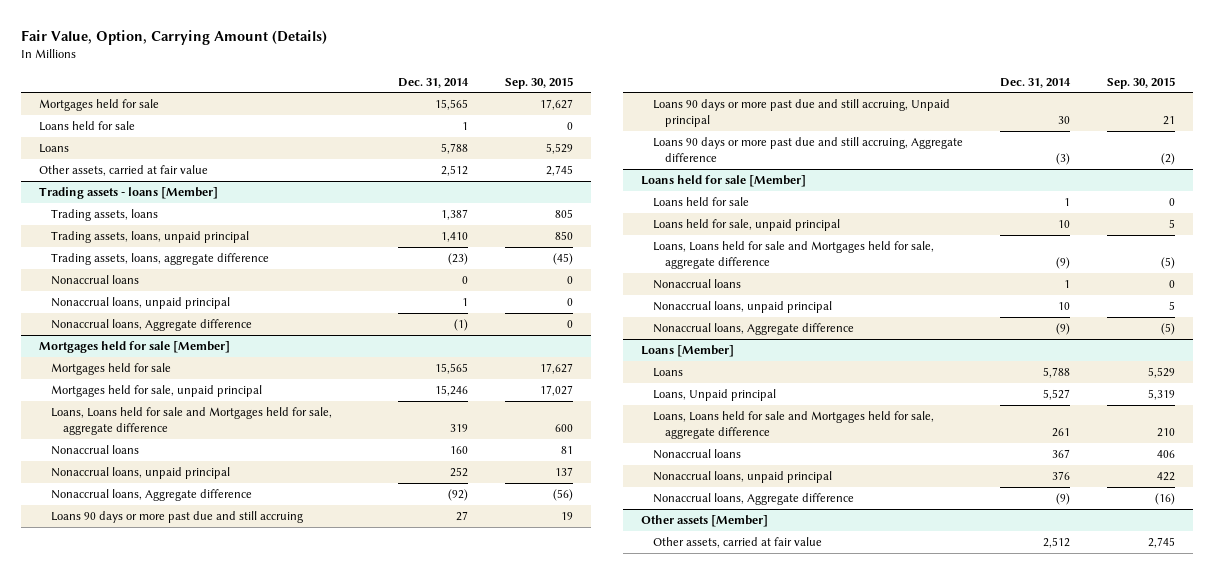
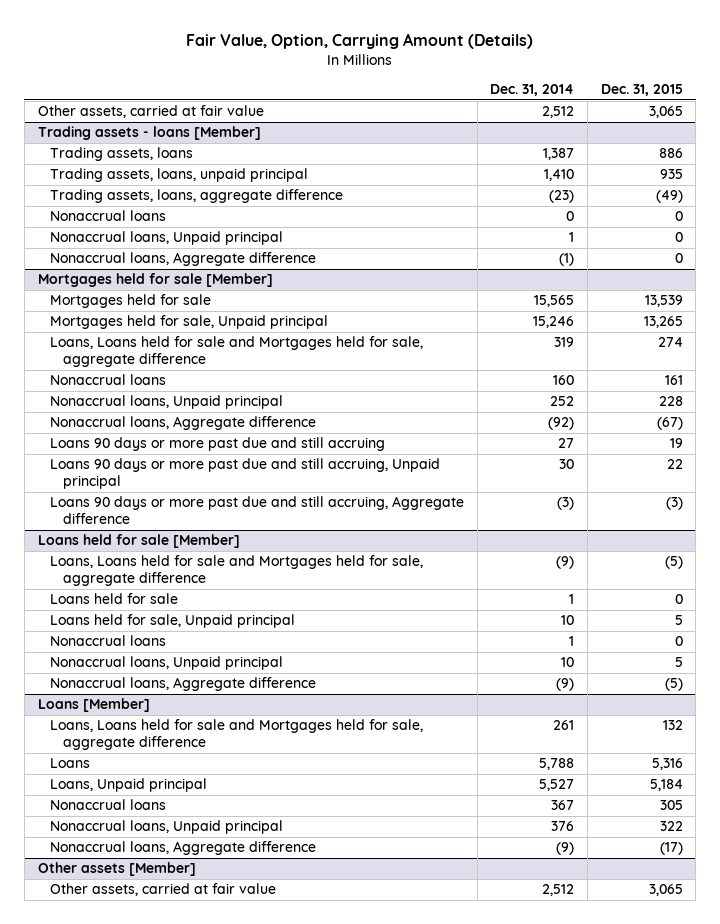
[504,76,573,89] Sep. 30, 2015 -> none
none -> [600,84,683,97] Dec. 31, 2015
[39,99,160,112] Mortgages held for sale -> none
[39,121,136,132] Loans held for sale -> none
[39,144,70,154] Loans -> none
[51,297,231,310] Nonaccrual loans, unpaid principal -> [50,231,284,246] Nonaccrual loans, Unpaid principal
[51,385,263,398] Mortgages held for sale, unpaid principal -> [50,315,329,330] Mortgages held for sale, Unpaid principal
[51,467,231,480] Nonaccrual loans, unpaid principal -> [50,395,284,410] Nonaccrual loans, Unpaid principal
[653,219,841,232] Loans held for sale, unpaid principal -> none
[653,197,750,208] Loans held for sale -> [50,593,179,605] Loans held for sale
none -> [50,614,296,629] Loans held for sale, Unpaid principal
[653,301,833,314] Nonaccrual loans, unpaid principal -> [50,656,284,671] Nonaccrual loans, Unpaid principal
[653,411,935,439] Loans, Loans held for sale and Mortgages held for sale, aggregate difference -> [50,719,424,751] Loans, Loans held for sale and Mortgages held for sale, aggregate difference
[653,471,833,484] Nonaccrual loans, unpaid principal -> [50,820,284,835] Nonaccrual loans, Unpaid principal

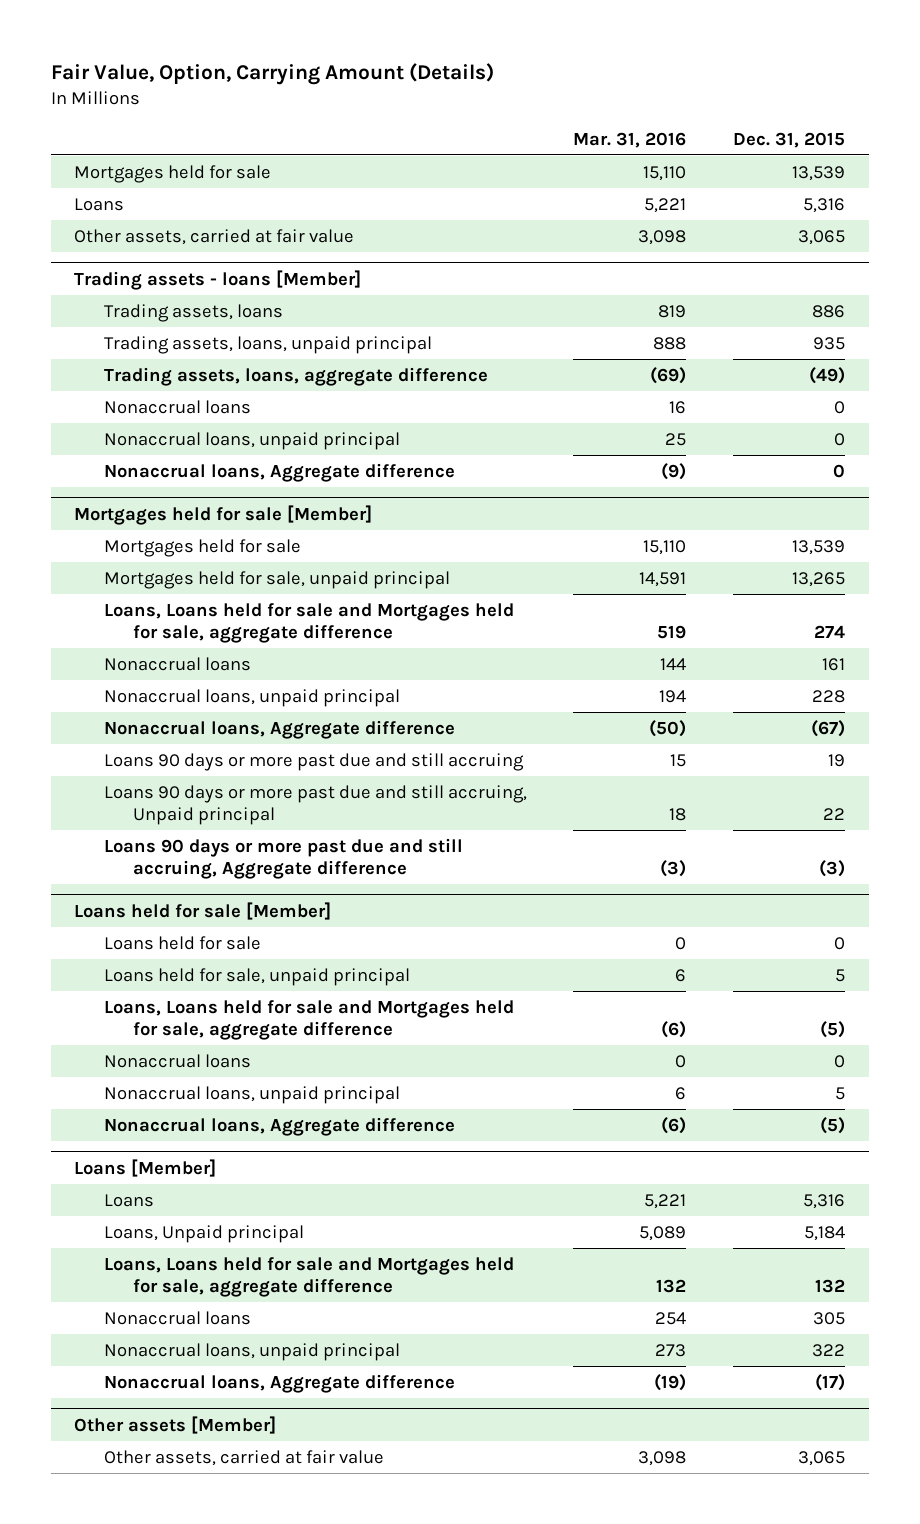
[490,84,575,97] Dec. 31, 2014 -> none
none -> [573,131,687,148] Mar. 31, 2016
none -> [74,164,272,183] Mortgages held for sale
none -> [74,197,125,211] Loans
[50,231,284,246] Nonaccrual loans, Unpaid principal -> [103,431,400,450] Nonaccrual loans, unpaid principal
[50,315,329,330] Mortgages held for sale, Unpaid principal -> [103,570,450,589] Mortgages held for sale, unpaid principal
[50,395,284,410] Nonaccrual loans, Unpaid principal -> [103,688,400,707] Nonaccrual loans, unpaid principal
[50,614,296,629] Loans held for sale, Unpaid principal -> [103,967,410,986] Loans held for sale, unpaid principal
[50,555,424,587] Loans, Loans held for sale and Mortgages held for sale, aggregate difference -> [103,999,514,1040] Loans, Loans held for sale and Mortgages held for sale, aggregate difference
[50,656,284,671] Nonaccrual loans, Unpaid principal -> [103,1085,400,1104] Nonaccrual loans, unpaid principal
[50,719,424,751] Loans, Loans held for sale and Mortgages held for sale, aggregate difference -> [103,1256,514,1297] Loans, Loans held for sale and Mortgages held for sale, aggregate difference
[50,820,284,835] Nonaccrual loans, Unpaid principal -> [103,1342,400,1361] Nonaccrual loans, unpaid principal

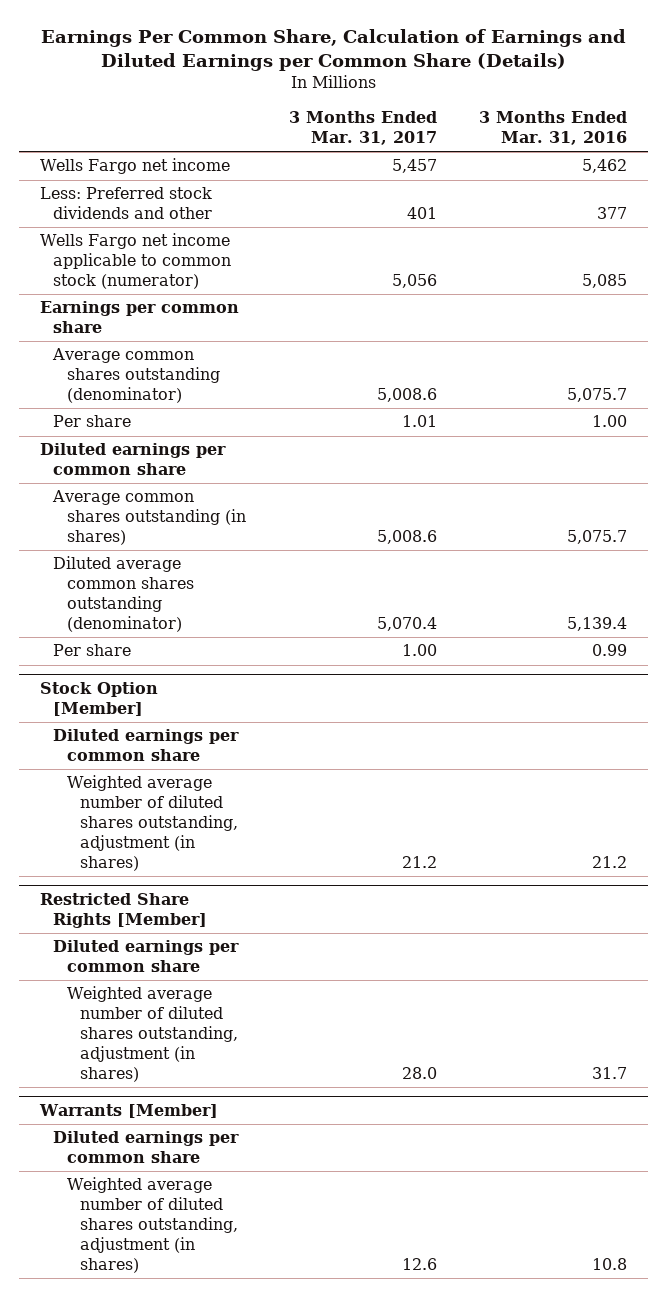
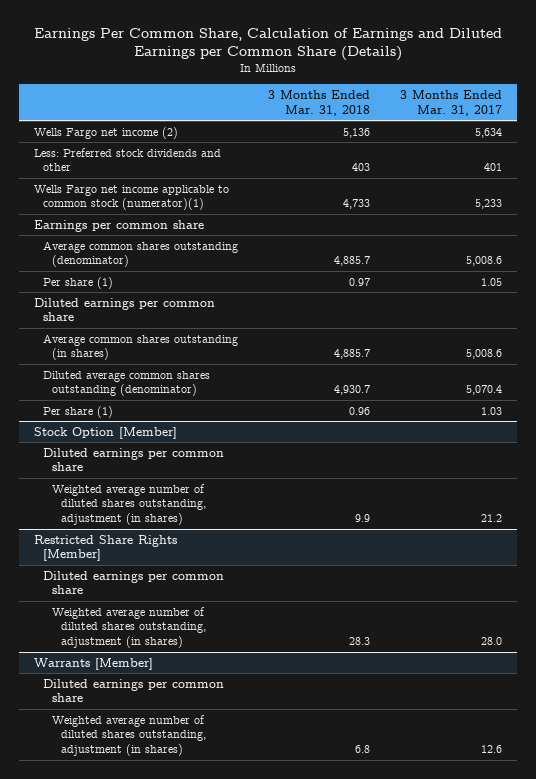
[479,111,628,145] 3 Months Ended Mar. 31, 2016 -> none
none -> [268,90,371,116] 3 Months Ended Mar. 31, 2018
[39,158,230,175] Wells Fargo net income -> [34,126,179,139] Wells Fargo net income (2)
[391,159,437,174] 5,457 -> [475,127,503,138] 5,634
[39,233,232,290] Wells Fargo net income applicable to common stock (numerator) -> [34,184,230,211] Wells Fargo net income applicable to common stock (numerator)(1)
[391,274,437,289] 5,056 -> [475,199,503,210] 5,233
[53,415,132,428] Per share -> [43,276,114,289] Per share (1)
[401,415,437,428] 1.01 -> [481,277,503,286] 1.05
[53,644,132,657] Per share -> [43,405,114,418] Per share (1)
[401,644,437,657] 1.00 -> [481,406,503,415] 1.03

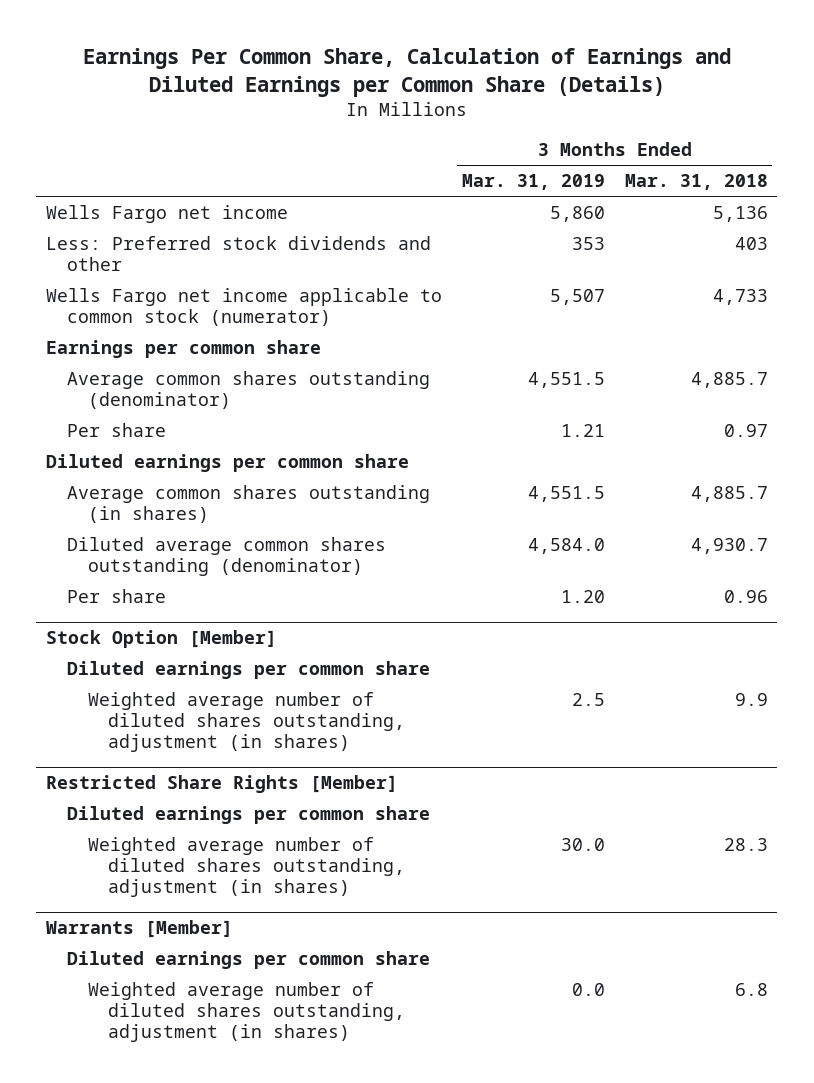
[400,90,503,116] 3 Months Ended Mar. 31, 2017 -> none
none -> [461,174,605,191] Mar. 31, 2019
[34,126,179,139] Wells Fargo net income (2) -> [46,204,289,223] Wells Fargo net income
[34,184,230,211] Wells Fargo net income applicable to common stock (numerator)(1) -> [46,287,443,326] Wells Fargo net income applicable to common stock (numerator)
[43,276,114,289] Per share (1) -> [66,422,166,437] Per share
[43,405,114,418] Per share (1) -> [66,588,166,603] Per share

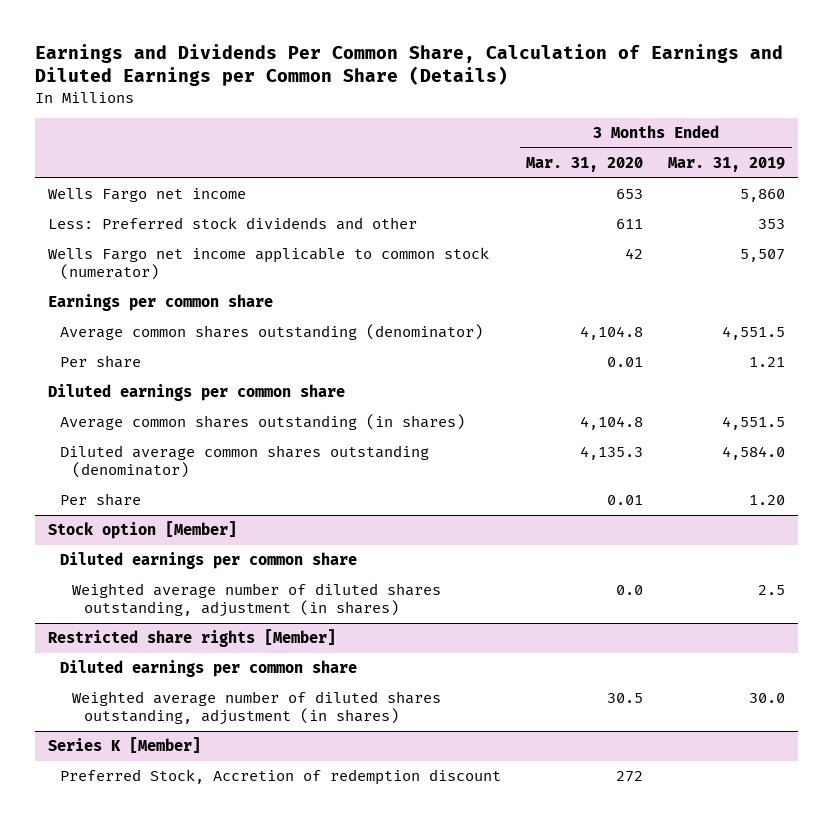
[82,48,731,98] Earnings Per Common Share, Calculation of Earnings and Diluted Earnings per Common Share (Details) -> [34,43,783,87] Earnings and Dividends Per Common Share, Calculation of Earnings and Diluted Earnings per Common Share (Details)
[624,174,768,191] Mar. 31, 2018 -> none
none -> [525,156,643,172] Mar. 31, 2020
[46,630,278,649] Stock Option [Member] -> [47,521,237,540] Stock option [Member]
[46,775,399,794] Restricted Share Rights [Member] -> [47,629,336,648] Restricted share rights [Member]
[46,920,234,939] Warrants [Member] -> none
[66,950,430,969] Diluted earnings per common share -> none
[87,981,406,1042] Weighted average number of diluted shares outstanding, adjustment (in shares) -> none
none -> [47,737,201,754] Series K [Member]
none -> [59,769,501,786] Preferred Stock, Accretion of redemption discount

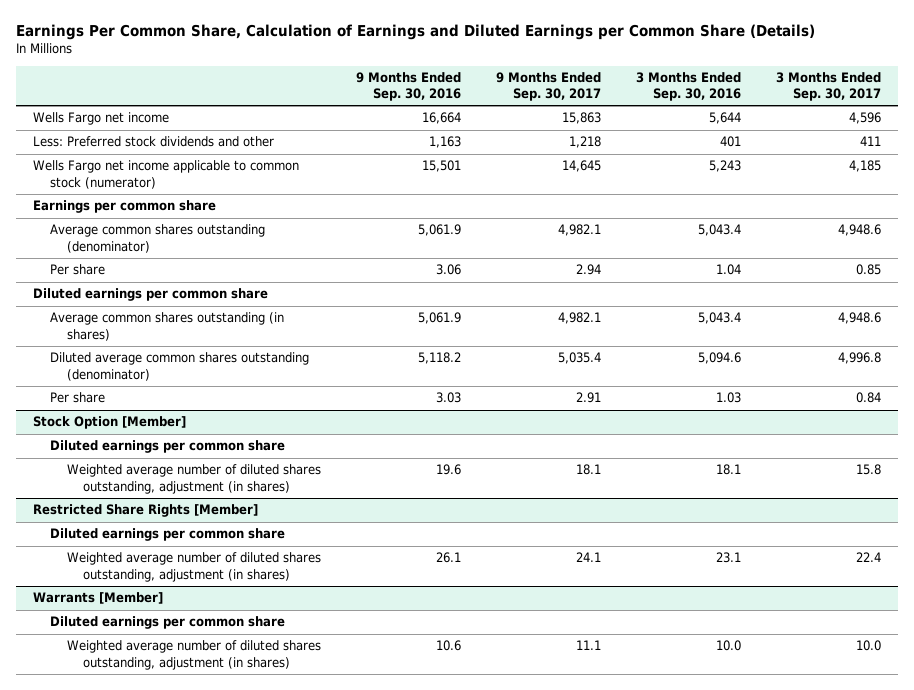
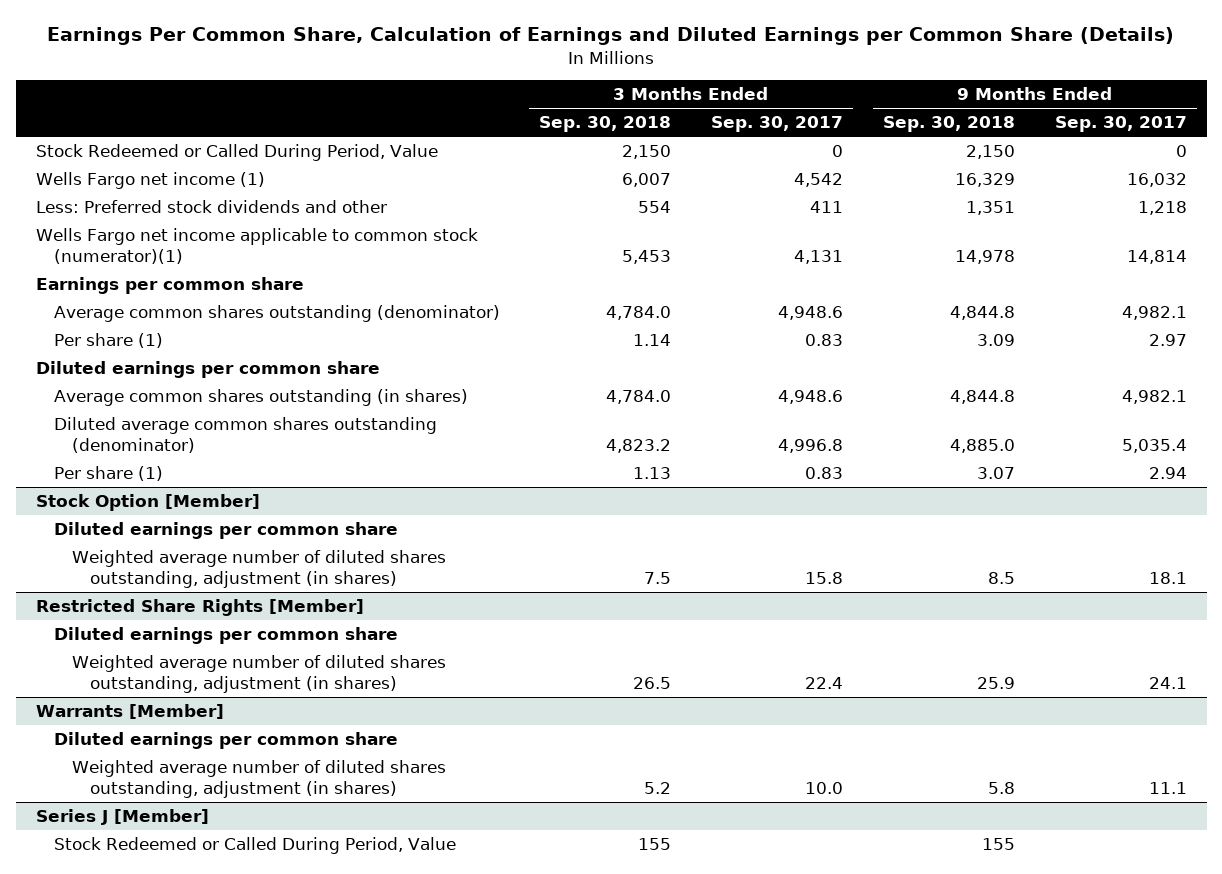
[355,72,461,102] 9 Months Ended Sep. 30, 2016 -> none
[635,72,741,102] 3 Months Ended Sep. 30, 2016 -> none
none -> [539,116,672,133] Sep. 30, 2018
none -> [883,116,1016,133] Sep. 30, 2018
none -> [35,144,438,162] Stock Redeemed or Called During Period, Value
[33,112,170,126] Wells Fargo net income -> [35,172,265,190] Wells Fargo net income (1)
[561,112,601,125] 15,863 -> [1126,173,1187,188] 16,032
[848,112,881,125] 4,596 -> [794,173,844,188] 4,542
[33,160,300,189] Wells Fargo net income applicable to common stock (numerator) -> [35,228,478,265] Wells Fargo net income applicable to common stock (numerator)(1)
[561,160,601,173] 14,645 -> [1126,250,1187,265] 14,814
[848,160,881,173] 4,185 -> [794,250,844,265] 4,131
[49,264,105,276] Per share -> [53,333,163,349] Per share (1)
[575,264,601,276] 2.94 -> [1148,334,1187,347] 2.97
[855,264,881,276] 0.85 -> [805,334,844,347] 0.83
[49,392,105,404] Per share -> [53,466,163,482] Per share (1)
[575,392,601,404] 2.91 -> [1148,467,1187,480] 2.94
[855,392,881,404] 0.84 -> [805,467,844,480] 0.83
none -> [35,809,209,826] Series J [Member]
none -> [53,837,456,855] Stock Redeemed or Called During Period, Value

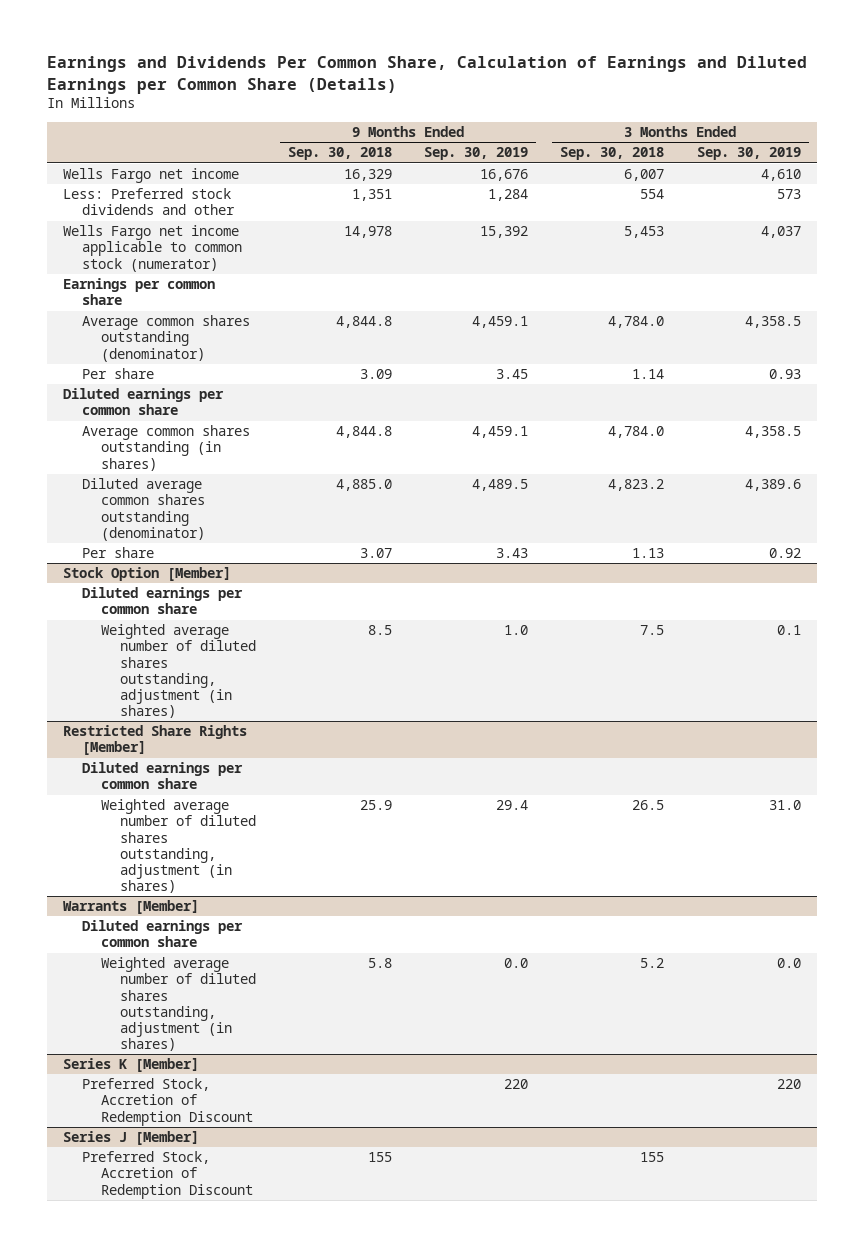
[47,27,1175,46] Earnings Per Common Share, Calculation of Earnings and Diluted Earnings per Common Share (Details) -> [46,56,807,94] Earnings and Dividends Per Common Share, Calculation of Earnings and Diluted Earnings per Common Share (Details)
[711,116,844,133] Sep. 30, 2017 -> none
[1054,116,1187,133] Sep. 30, 2017 -> none
none -> [424,147,529,161] Sep. 30, 2019
none -> [696,147,801,161] Sep. 30, 2019
[35,144,438,162] Stock Redeemed or Called During Period, Value -> none
[35,172,265,190] Wells Fargo net income (1) -> [63,168,240,184] Wells Fargo net income
[35,228,478,265] Wells Fargo net income applicable to common stock (numerator)(1) -> [63,225,242,272] Wells Fargo net income applicable to common stock (numerator)
[53,333,163,349] Per share (1) -> [81,368,154,380] Per share
[53,466,163,482] Per share (1) -> [81,547,154,559] Per share
none -> [63,1058,200,1073] Series K [Member]
none -> [81,1078,253,1126] Preferred Stock, Accretion of Redemption Discount
[53,837,456,855] Stock Redeemed or Called During Period, Value -> [81,1151,253,1199] Preferred Stock, Accretion of Redemption Discount

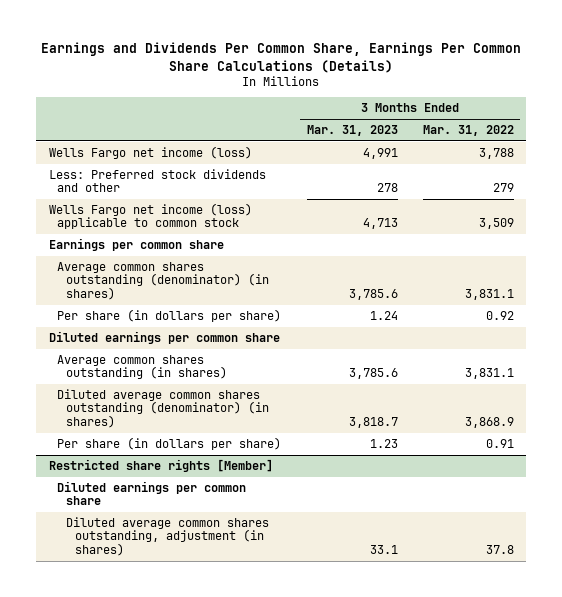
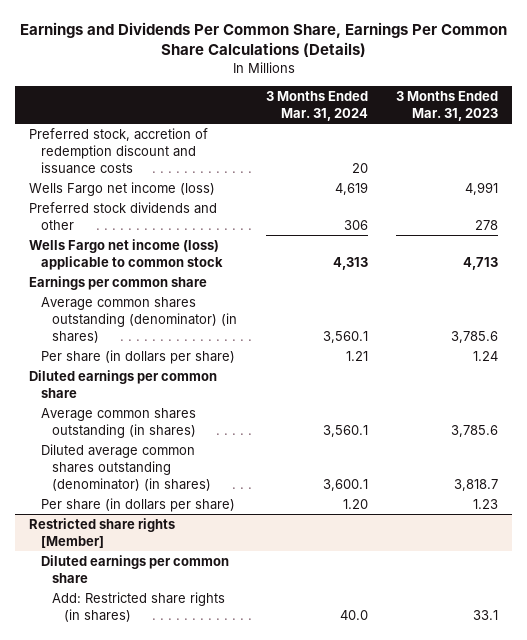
[422,125,514,137] Mar. 31, 2022 -> none
none -> [265,90,368,121] 3 Months Ended Mar. 31, 2024
none -> [28,127,208,174] Preferred stock, accretion of redemption discount and issuance costs
[48,168,266,193] Less: Preferred stock dividends and other -> [28,201,217,230] Preferred stock dividends and other
[66,516,270,556] Diluted average common shares outstanding, adjustment (in shares) -> [52,591,226,622] Add: Restricted share rights (in shares)

